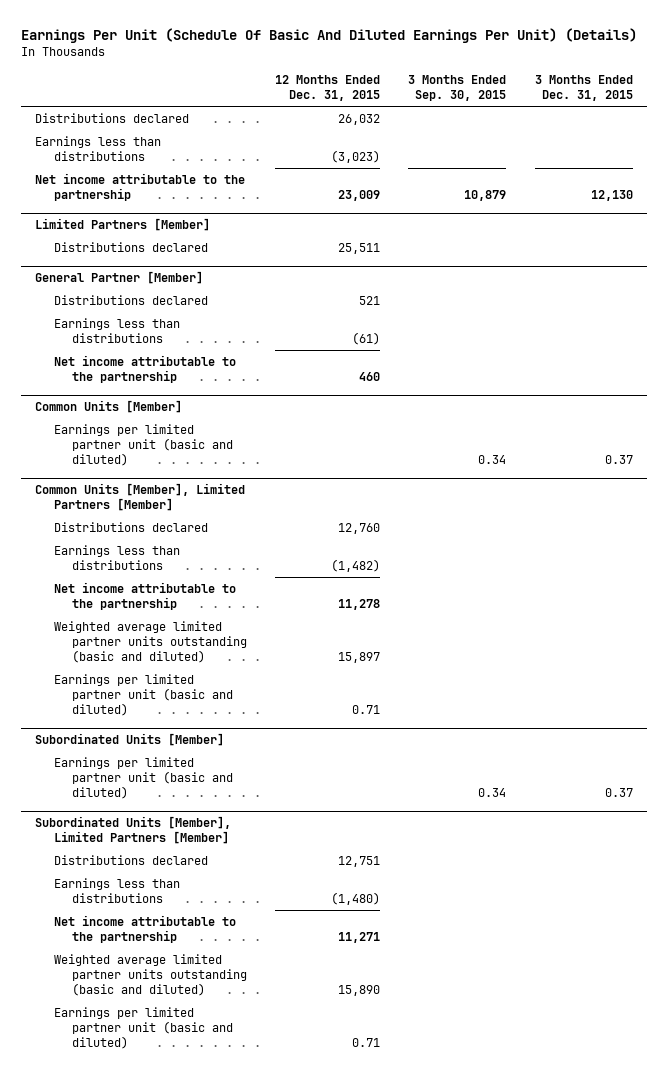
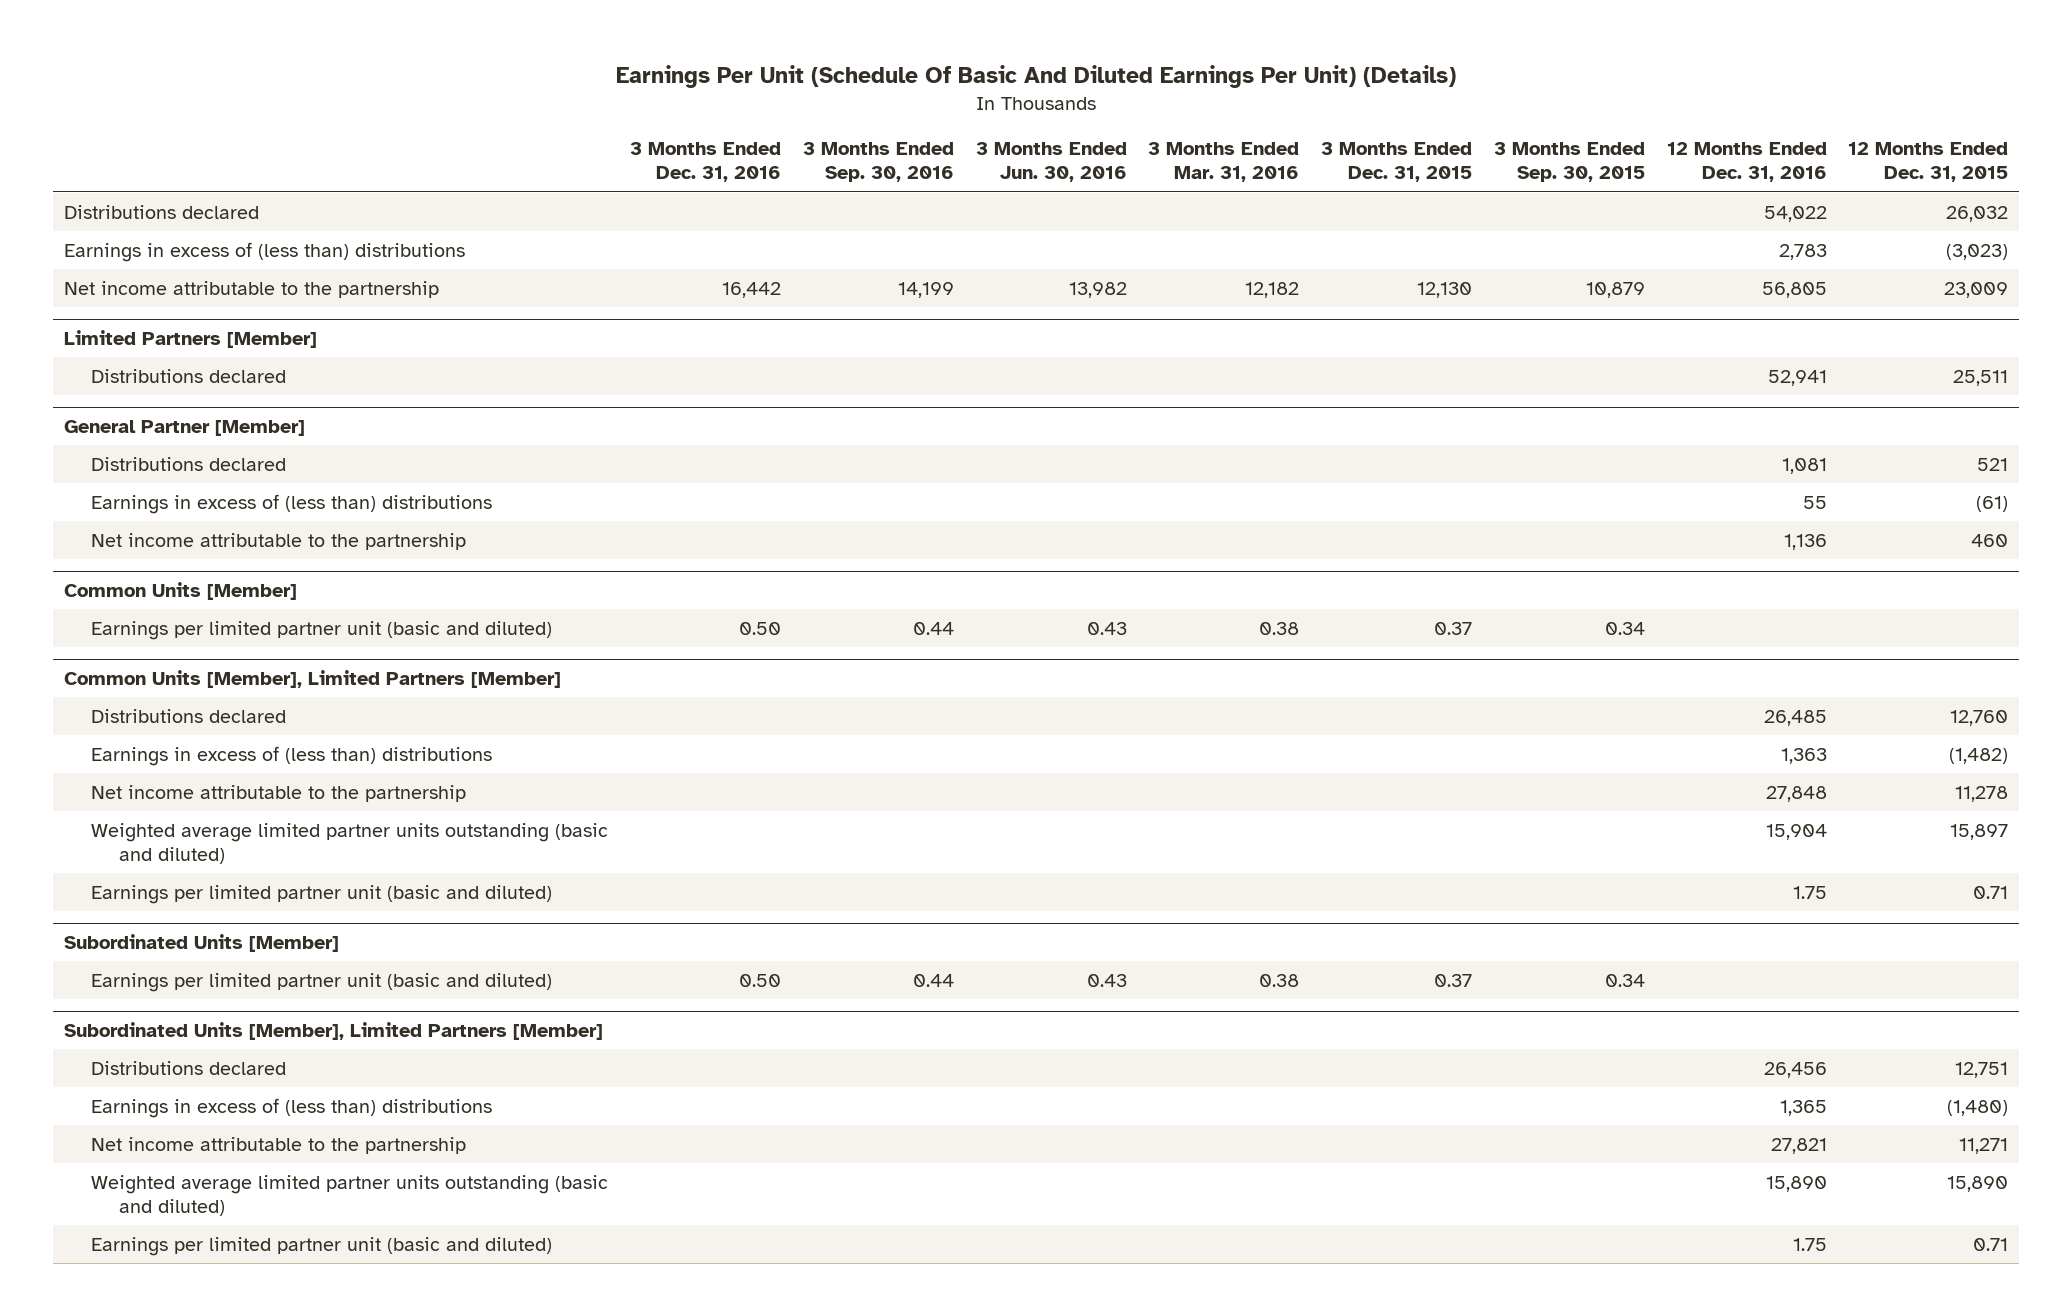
none -> [630,141,782,183] 3 Months Ended Dec. 31, 2016
none -> [802,141,954,183] 3 Months Ended Sep. 30, 2016
none -> [975,141,1127,183] 3 Months Ended Jun. 30, 2016
none -> [1148,141,1300,183] 3 Months Ended Mar. 31, 2016
none -> [1666,141,1827,183] 12 Months Ended Dec. 31, 2016
[35,135,162,161] Earnings less than distributions -> [63,241,465,262] Earnings in excess of (less than) distributions
[53,317,180,343] Earnings less than distributions -> [91,493,493,514] Earnings in excess of (less than) distributions
[53,544,180,570] Earnings less than distributions -> [91,745,493,766] Earnings in excess of (less than) distributions
[53,877,180,903] Earnings less than distributions -> [91,1097,493,1118] Earnings in excess of (less than) distributions

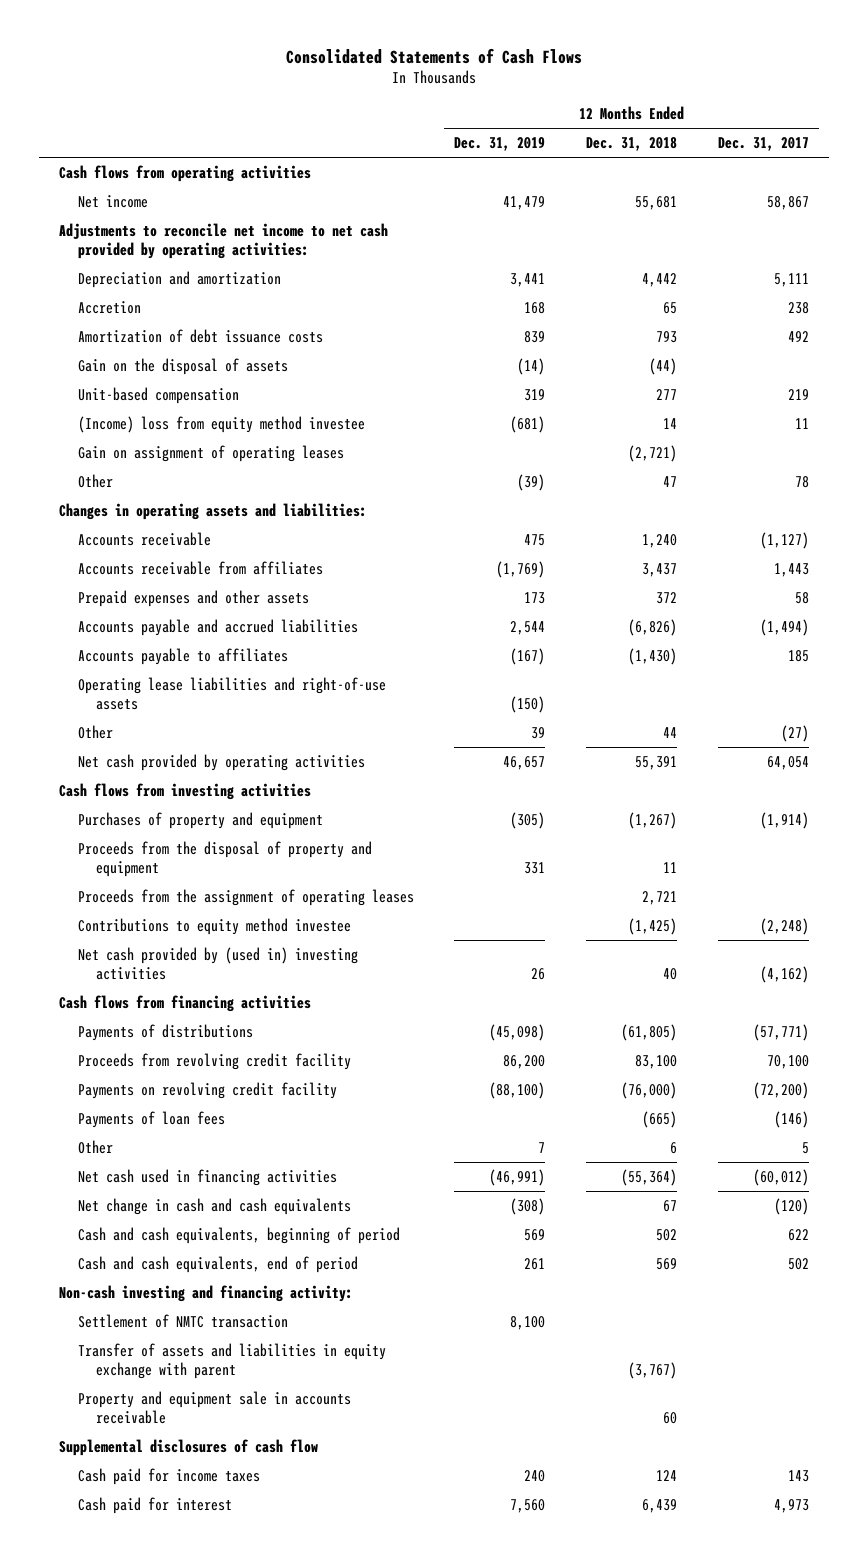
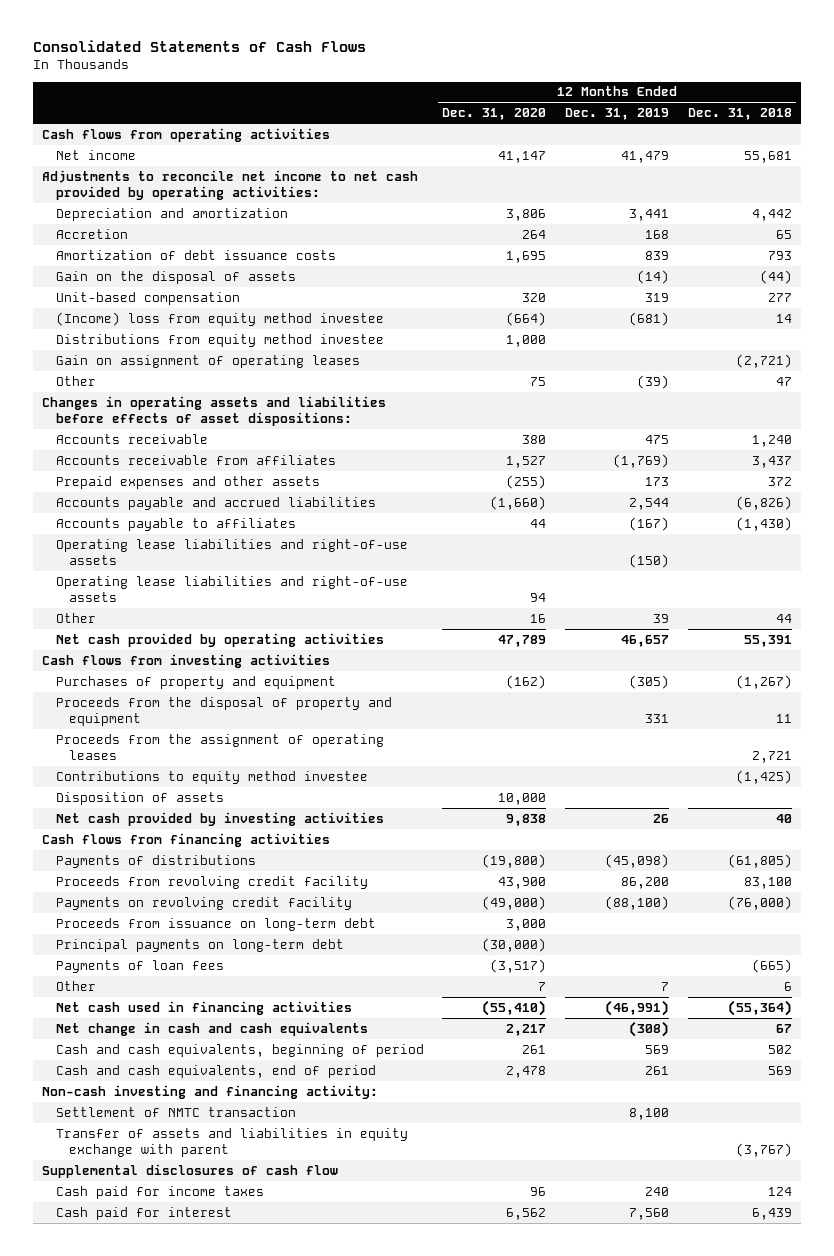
[717,137,809,152] Dec. 31, 2017 -> none
none -> [442,108,547,121] Dec. 31, 2020
none -> [55,333,384,347] Distributions from equity method investee
[59,503,368,521] Changes in operating assets and liabilities: -> [42,395,387,426] Changes in operating assets and liabilities before effects of asset dispositions:
none -> [55,575,408,602] Operating lease liabilities and right-of-use assets
none -> [55,791,224,805] Disposition of assets
[77,947,358,980] Net cash provided by (used in) investing activities -> [55,811,384,826] Net cash provided by investing activities
none -> [55,917,376,931] Proceeds from issuance on long-term debt
none -> [55,938,344,952] Principal payments on long-term debt
[77,1391,351,1424] Property and equipment sale in accounts receivable -> none

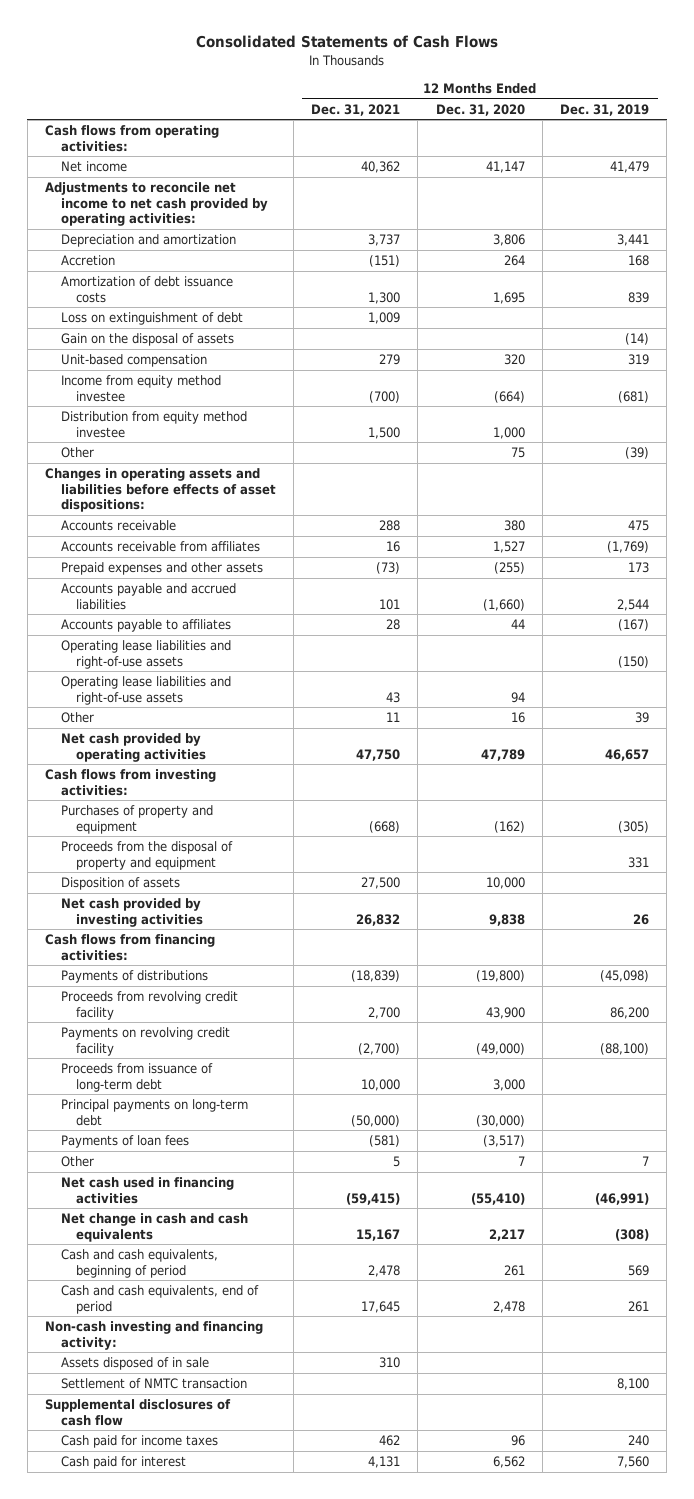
[687,108,792,121] Dec. 31, 2018 -> none
none -> [311,103,401,116] Dec. 31, 2021
[42,127,331,142] Cash flows from operating activities -> [44,125,219,152] Cash flows from operating activities:
none -> [60,312,243,326] Loss on extinguishment of debt
[55,354,360,368] Gain on assignment of operating leases -> none
[55,311,384,326] (Income) loss from equity method investee -> [60,375,221,402] Income from equity method investee
[55,333,384,347] Distributions from equity method investee -> [60,411,247,438] Distribution from equity method investee
[42,653,331,668] Cash flows from investing activities -> [44,769,216,796] Cash flows from investing activities:
[55,733,384,760] Proceeds from the assignment of operating leases -> none
[55,770,368,784] Contributions to equity method investee -> none
[42,832,331,847] Cash flows from financing activities -> [44,934,215,961] Cash flows from financing activities:
[55,917,376,931] Proceeds from issuance on long-term debt -> [60,1063,213,1092] Proceeds from issuance of long-term debt
none -> [60,1357,209,1371] Assets disposed of in sale
[55,1127,408,1157] Transfer of assets and liabilities in equity exchange with parent -> none

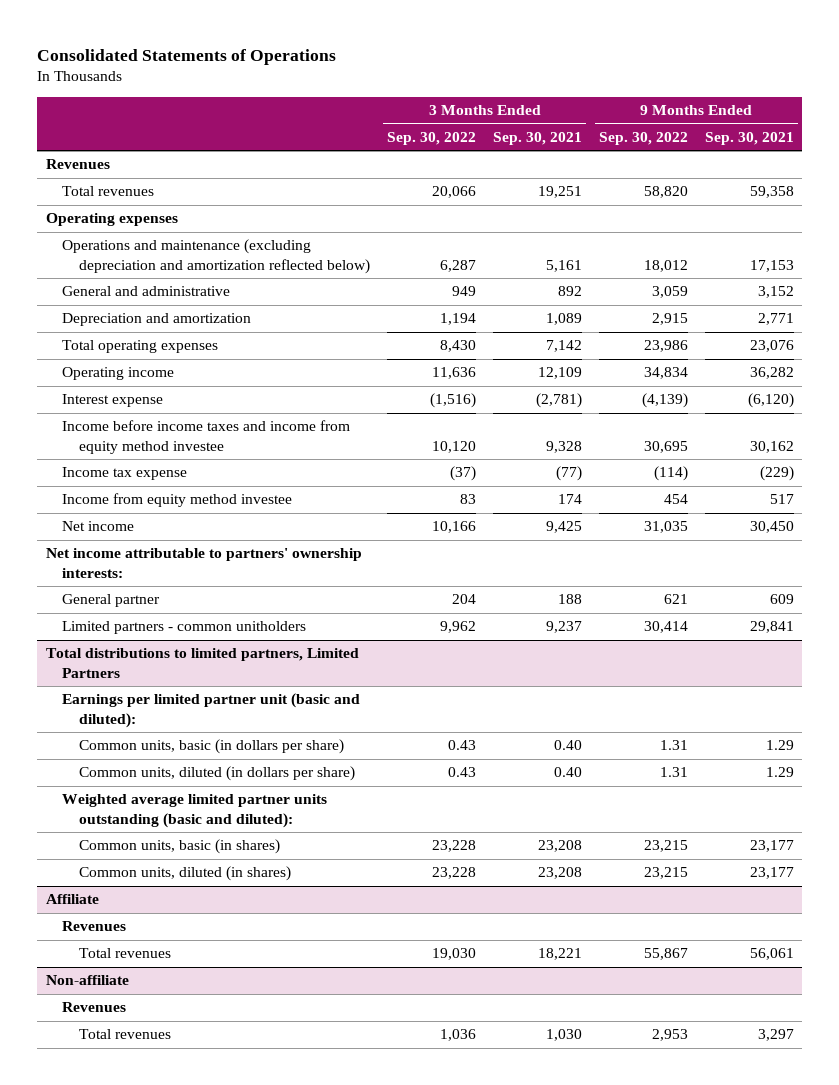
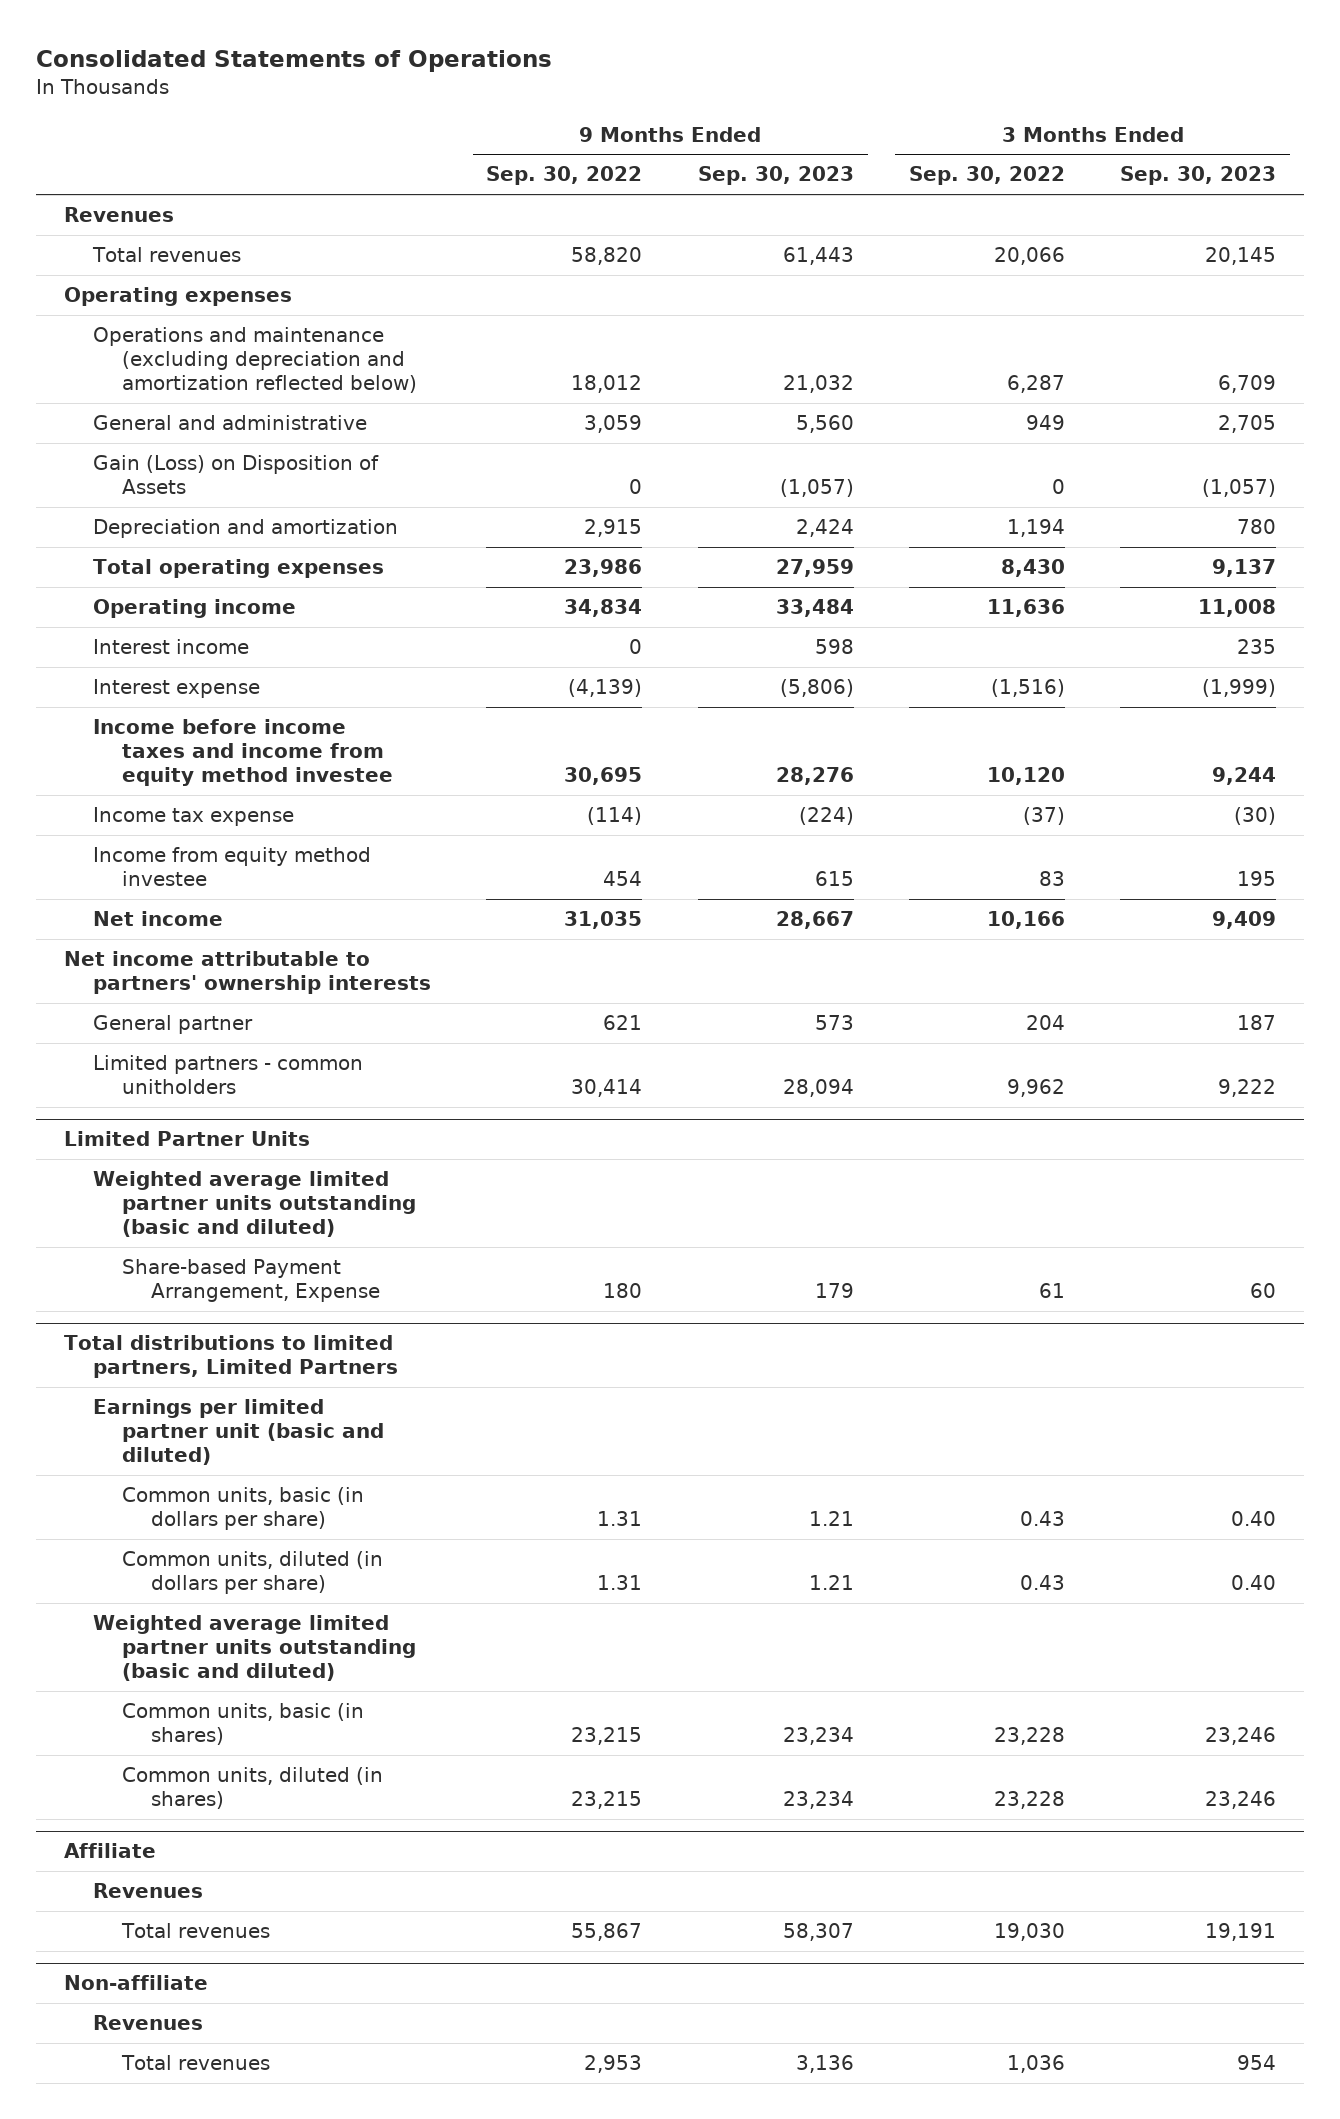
[493,131,583,145] Sep. 30, 2021 -> none
[704,131,794,145] Sep. 30, 2021 -> none
none -> [697,166,854,186] Sep. 30, 2023
none -> [1120,166,1277,186] Sep. 30, 2023
none -> [93,455,380,495] Gain (Loss) on Disposition of Assets
none -> [93,639,250,655] Interest income
[45,548,362,578] Net income attributable to partners' ownership interests: -> [63,951,432,995] Net income attributable to partners' ownership interests
none -> [63,1131,310,1147] Limited Partner Units
none -> [93,1171,417,1238] Weighted average limited partner units outstanding (basic and diluted)
none -> [122,1259,381,1303] Share-based Payment Arrangement, Expense
[62,693,361,728] Earnings per limited partner unit (basic and diluted): -> [93,1399,385,1466] Earnings per limited partner unit (basic and diluted)
[62,794,328,828] Weighted average limited partner units outstanding (basic and diluted): -> [93,1615,417,1682] Weighted average limited partner units outstanding (basic and diluted)

